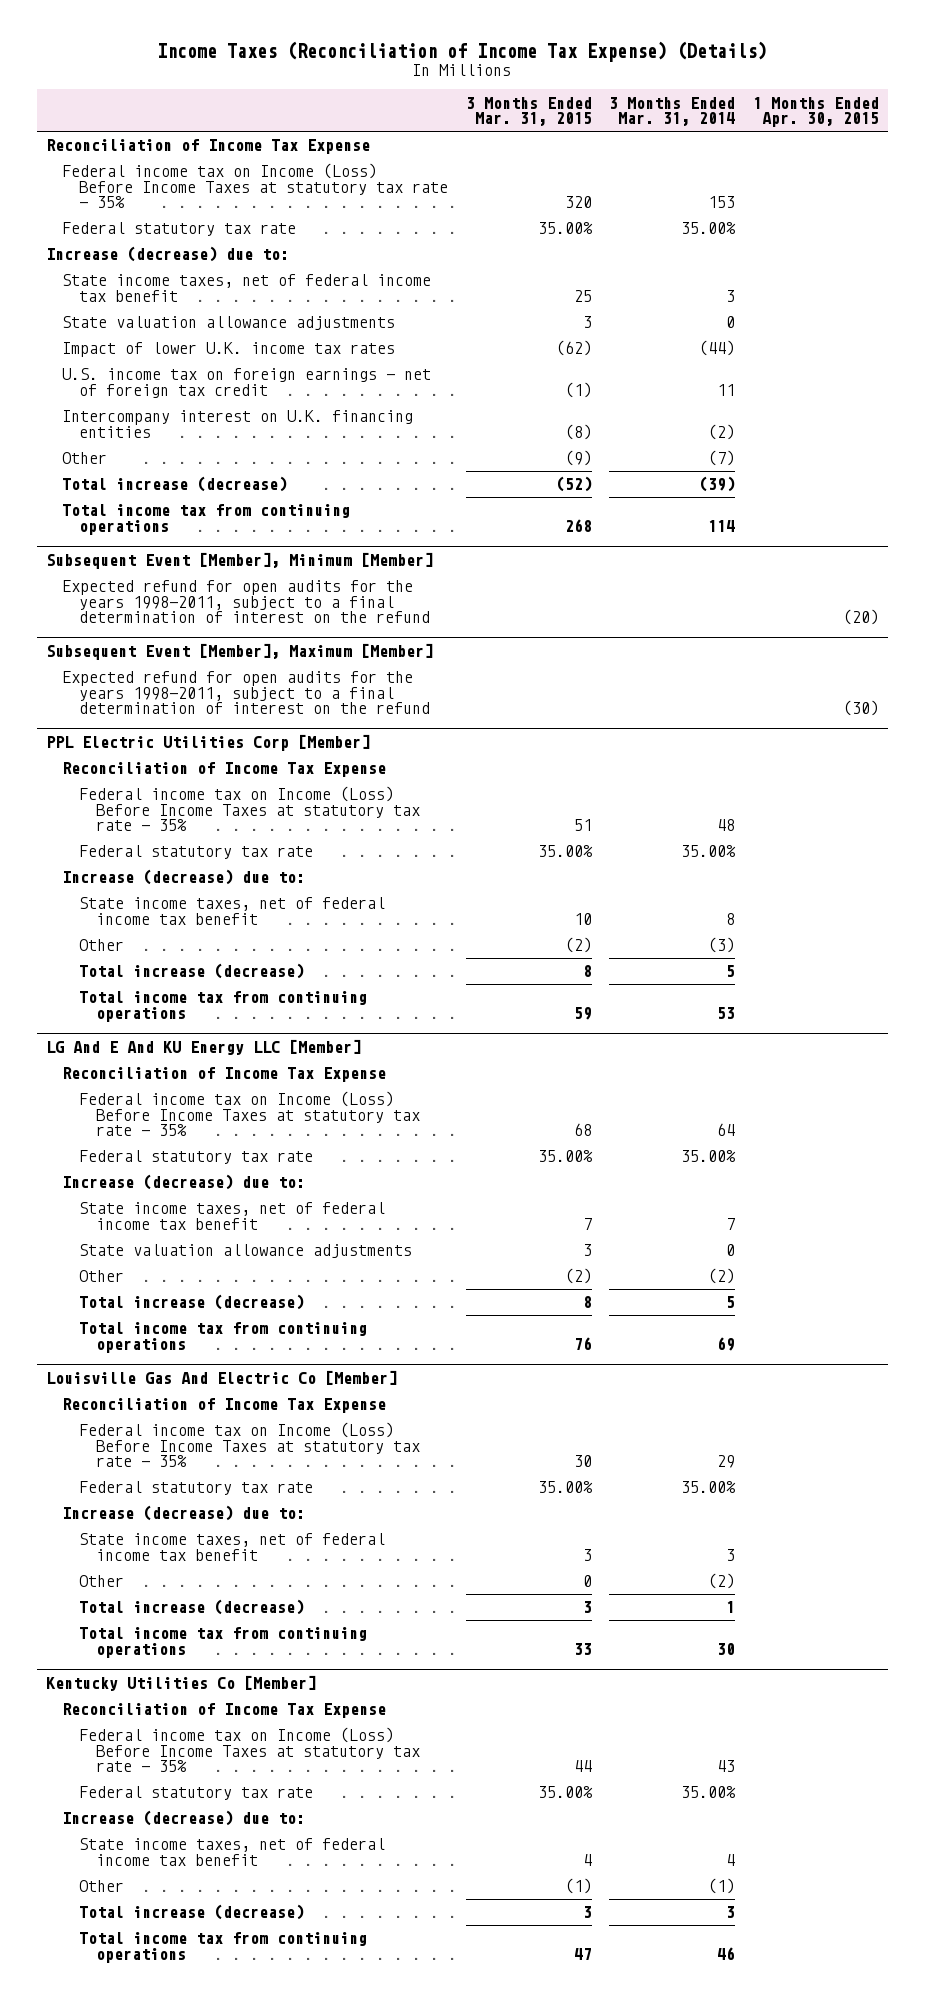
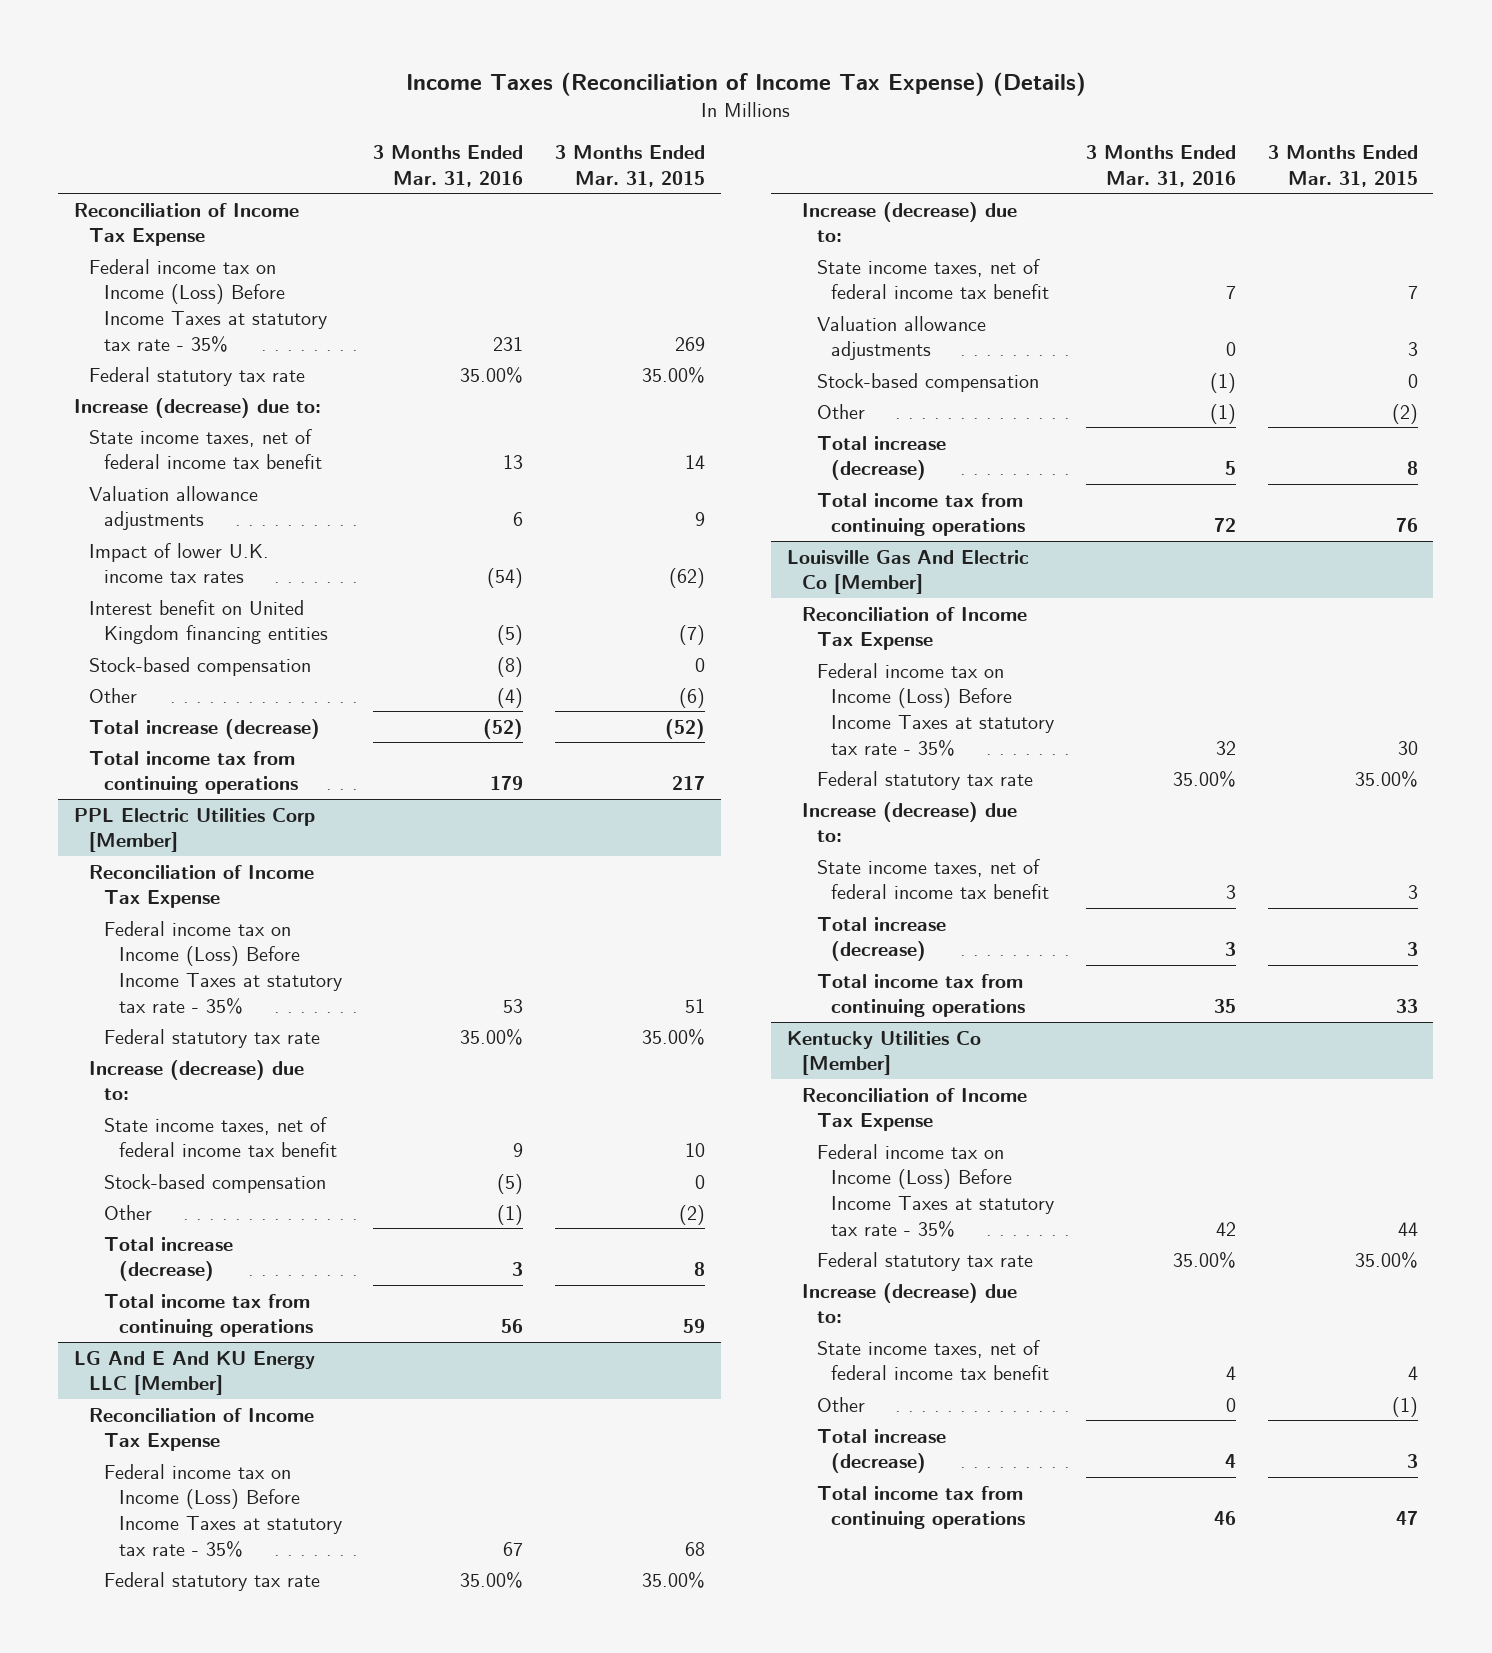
[609,96,736,127] 3 Months Ended Mar. 31, 2014 -> none
[752,96,879,128] 1 Months Ended Apr. 30, 2015 -> none
none -> [373,145,524,187] 3 Months Ended Mar. 31, 2016
[564,196,592,209] 320 -> [675,336,706,351] 269
[573,289,592,302] 25 -> [685,455,706,470] 14
[62,316,396,331] State valuation allowance adjustments -> [89,485,259,531] Valuation allowance adjustments
[582,316,592,329] 3 -> [695,512,706,527] 9
[62,368,432,398] U.S. income tax on foreign earnings - net of foreign tax credit -> none
[62,410,414,438] Intercompany interest on U.K. financing entities -> none
none -> [89,599,328,645] Interest benefit on United Kingdom financing entities
none -> [89,656,312,676] Stock-based compensation
[564,450,592,467] (9) -> [679,687,706,708] (6)
[45,552,433,570] Subsequent Event [Member], Minimum [Member] -> none
[62,580,431,624] Expected refund for open audits for the years 1998-2011, subject to a final determination of interest on the refund -> none
[45,643,433,661] Subsequent Event [Member], Maximum [Member] -> none
[62,671,431,715] Expected refund for open audits for the years 1998-2011, subject to a final determination of interest on the refund -> none
[564,518,592,532] 268 -> [672,776,706,791] 217
none -> [103,1173,326,1193] Stock-based compensation
[79,1244,413,1259] State valuation allowance adjustments -> [816,315,986,361] Valuation allowance adjustments
none -> [816,372,1039,392] Stock-based compensation
[79,1575,125,1588] Other -> none

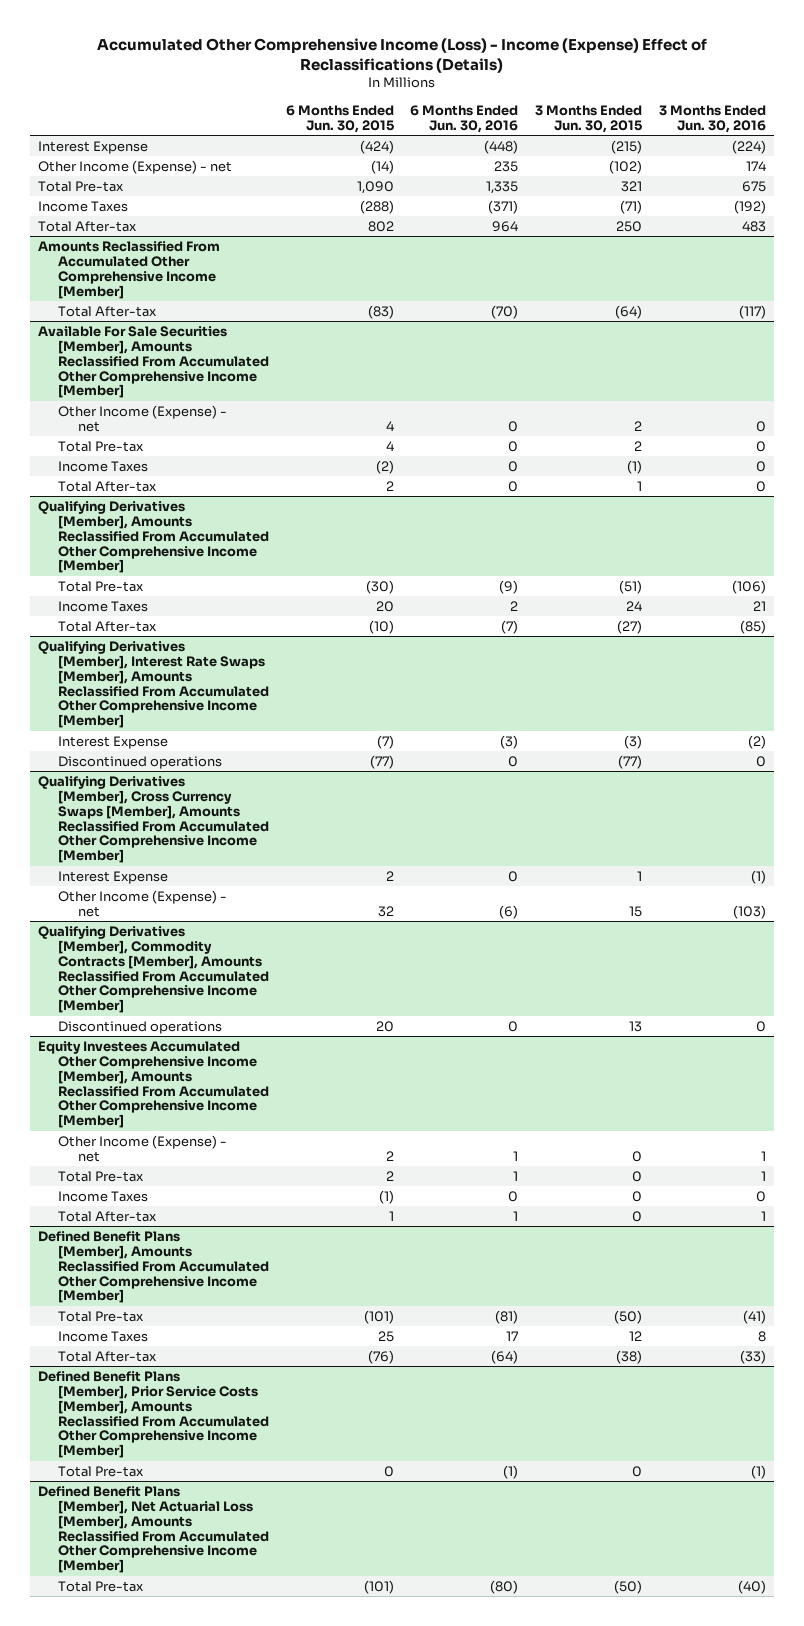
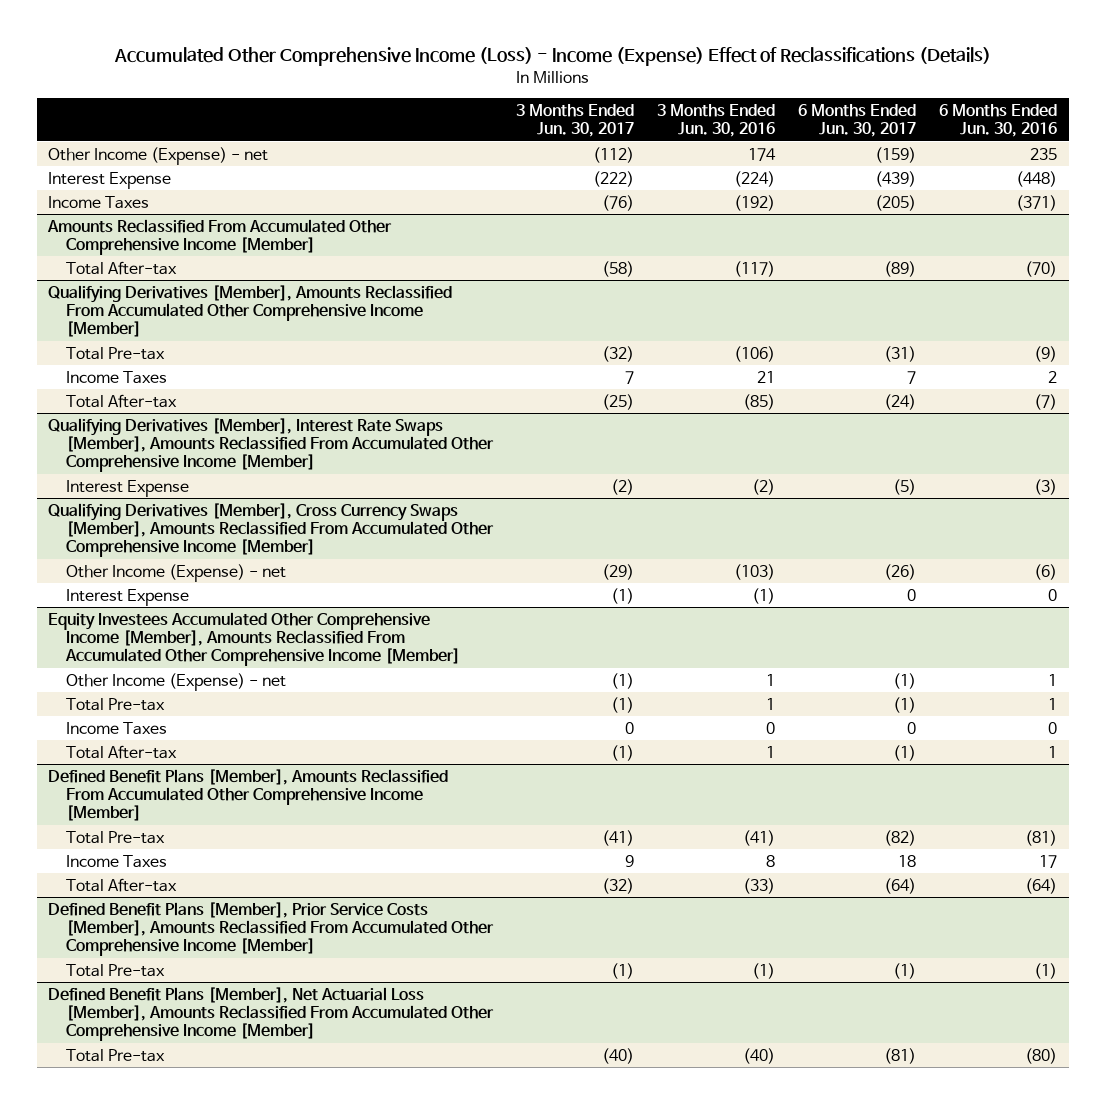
[285,104,394,133] 6 Months Ended Jun. 30, 2015 -> none
[535,104,643,133] 3 Months Ended Jun. 30, 2015 -> none
none -> [515,104,634,138] 3 Months Ended Jun. 30, 2017
none -> [798,104,917,138] 6 Months Ended Jun. 30, 2017
[38,180,125,192] Total Pre-tax -> none
[38,140,149,154] Interest Expense -> [48,171,172,189] Interest Expense
[38,220,138,232] Total After-tax -> none
[38,325,269,399] Available For Sale Securities [Member], Amounts Reclassified From Accumulated Other Comprehensive Income [Member] -> none
[57,404,227,432] Other Income (Expense) - net -> none
[57,440,144,452] Total Pre-tax -> none
[57,460,148,472] Income Taxes -> none
[57,480,157,492] Total After-tax -> none
[57,755,222,769] Discontinued operations -> none
[38,925,269,1014] Qualifying Derivatives [Member], Commodity Contracts [Member], Amounts Reclassified From Accumulated Other Comprehensive Income [Member] -> none
[57,1020,222,1034] Discontinued operations -> none
[57,870,168,884] Interest Expense -> [65,588,189,606] Interest Expense

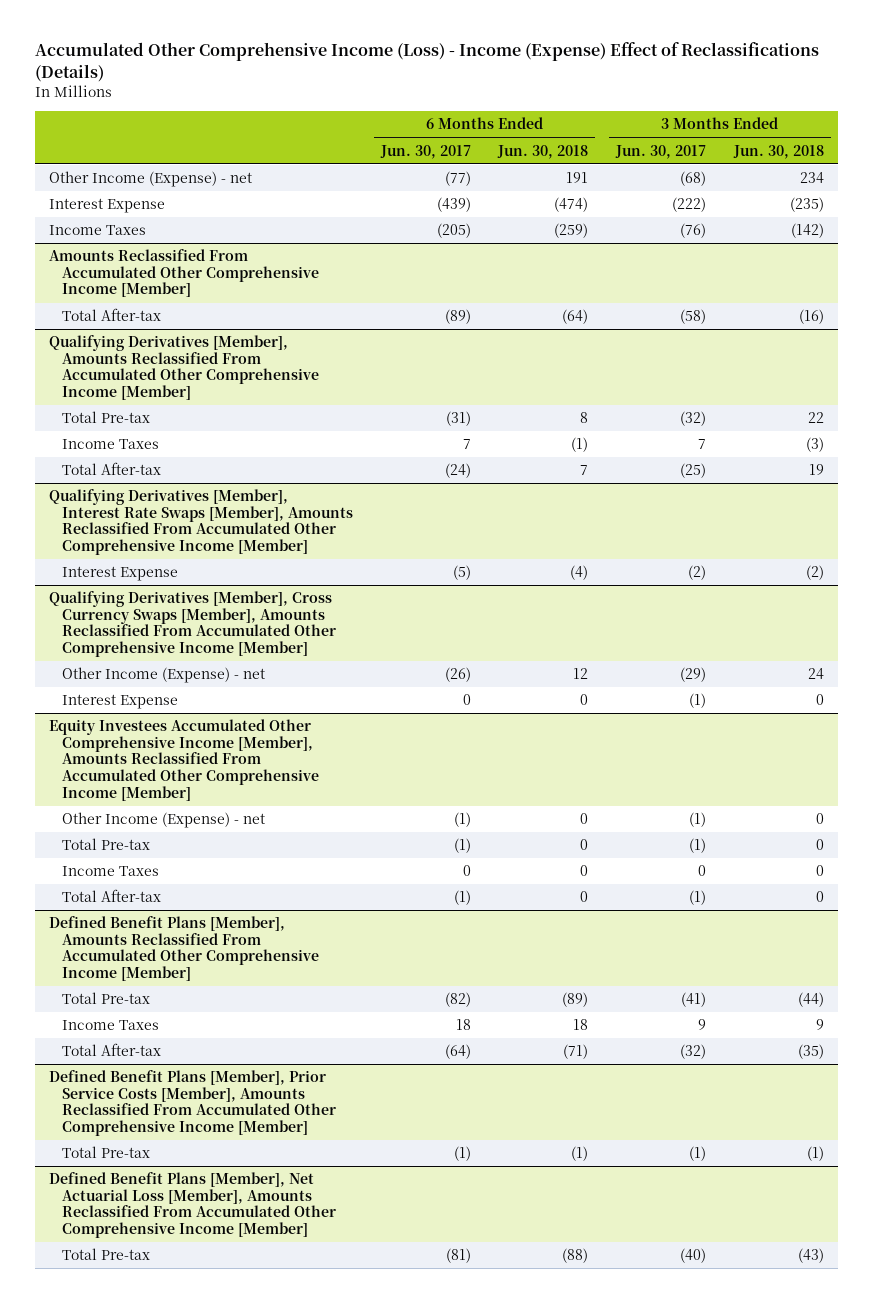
[657,104,776,138] 3 Months Ended Jun. 30, 2016 -> none
[939,104,1058,138] 6 Months Ended Jun. 30, 2016 -> none
none -> [497,144,589,159] Jun. 30, 2018
none -> [732,144,824,159] Jun. 30, 2018
[592,146,634,163] (112) -> [680,171,707,187] (68)
[875,146,917,163] (159) -> [444,171,471,187] (77)

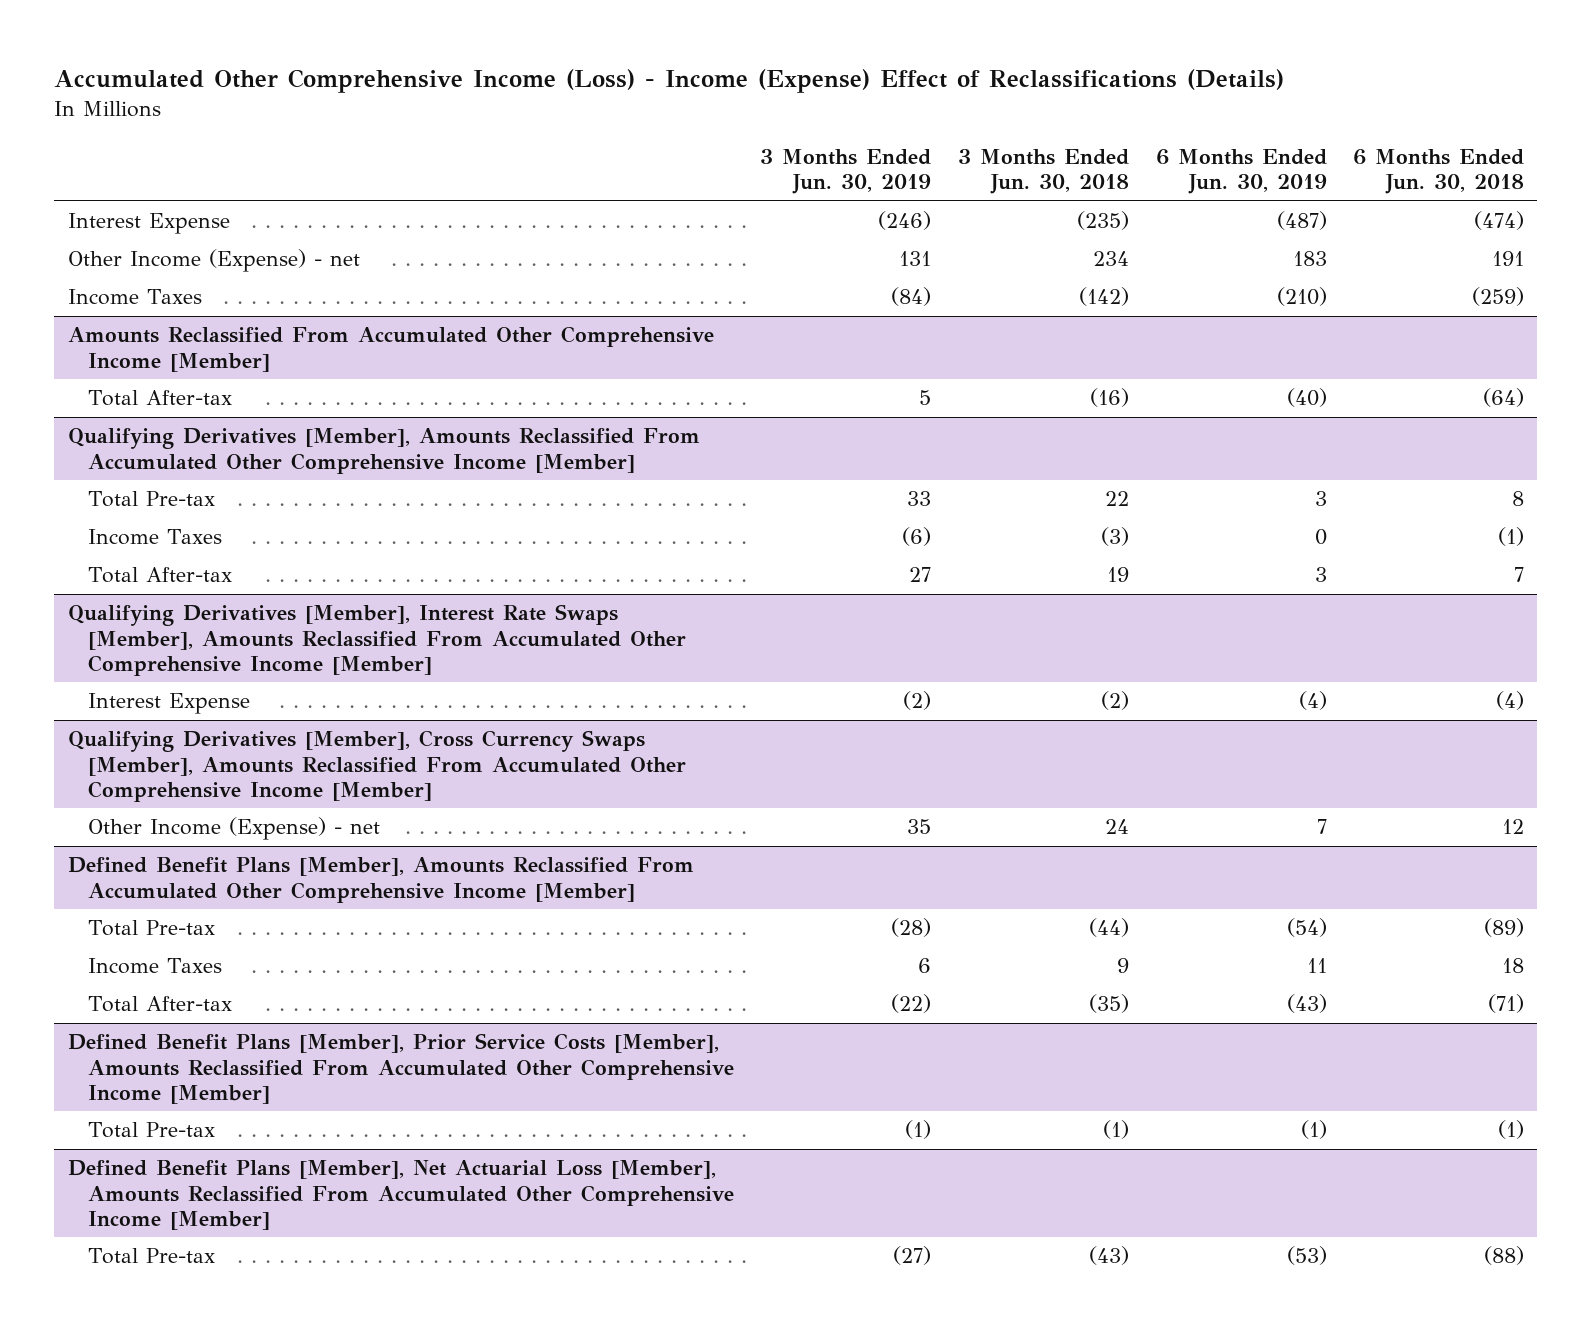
[379,144,471,159] Jun. 30, 2017 -> none
[615,144,707,159] Jun. 30, 2017 -> none
none -> [760,148,932,195] 3 Months Ended Jun. 30, 2019
none -> [1155,148,1327,195] 6 Months Ended Jun. 30, 2019
[48,171,252,188] Other Income (Expense) - net -> [67,249,360,273] Other Income (Expense) - net
[62,694,179,710] Interest Expense -> none
[48,719,320,801] Equity Investees Accumulated Other Comprehensive Income [Member], Amounts Reclassified From Accumulated Other Comprehensive Income [Member] -> none
[62,812,266,829] Other Income (Expense) - net -> none
[62,838,151,851] Total Pre-tax -> none
[62,866,160,877] Income Taxes -> none
[62,889,162,903] Total After-tax -> none

